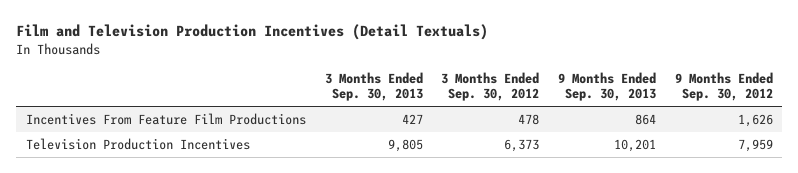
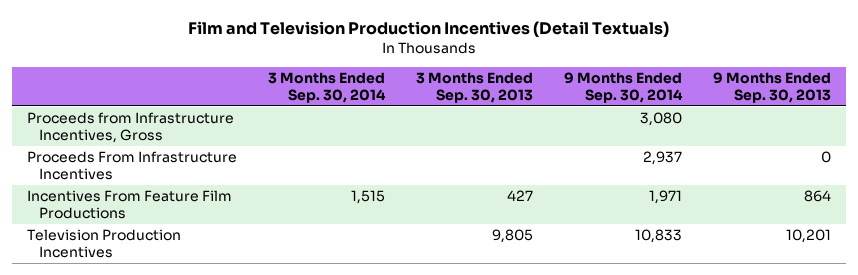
[441,72,540,102] 3 Months Ended Sep. 30, 2012 -> none
[674,72,773,102] 9 Months Ended Sep. 30, 2012 -> none
none -> [268,71,387,103] 3 Months Ended Sep. 30, 2014
none -> [563,71,683,103] 9 Months Ended Sep. 30, 2014
none -> [27,112,235,144] Proceeds from Infrastructure Incentives, Gross
none -> [27,151,238,181] Proceeds From Infrastructure Incentives

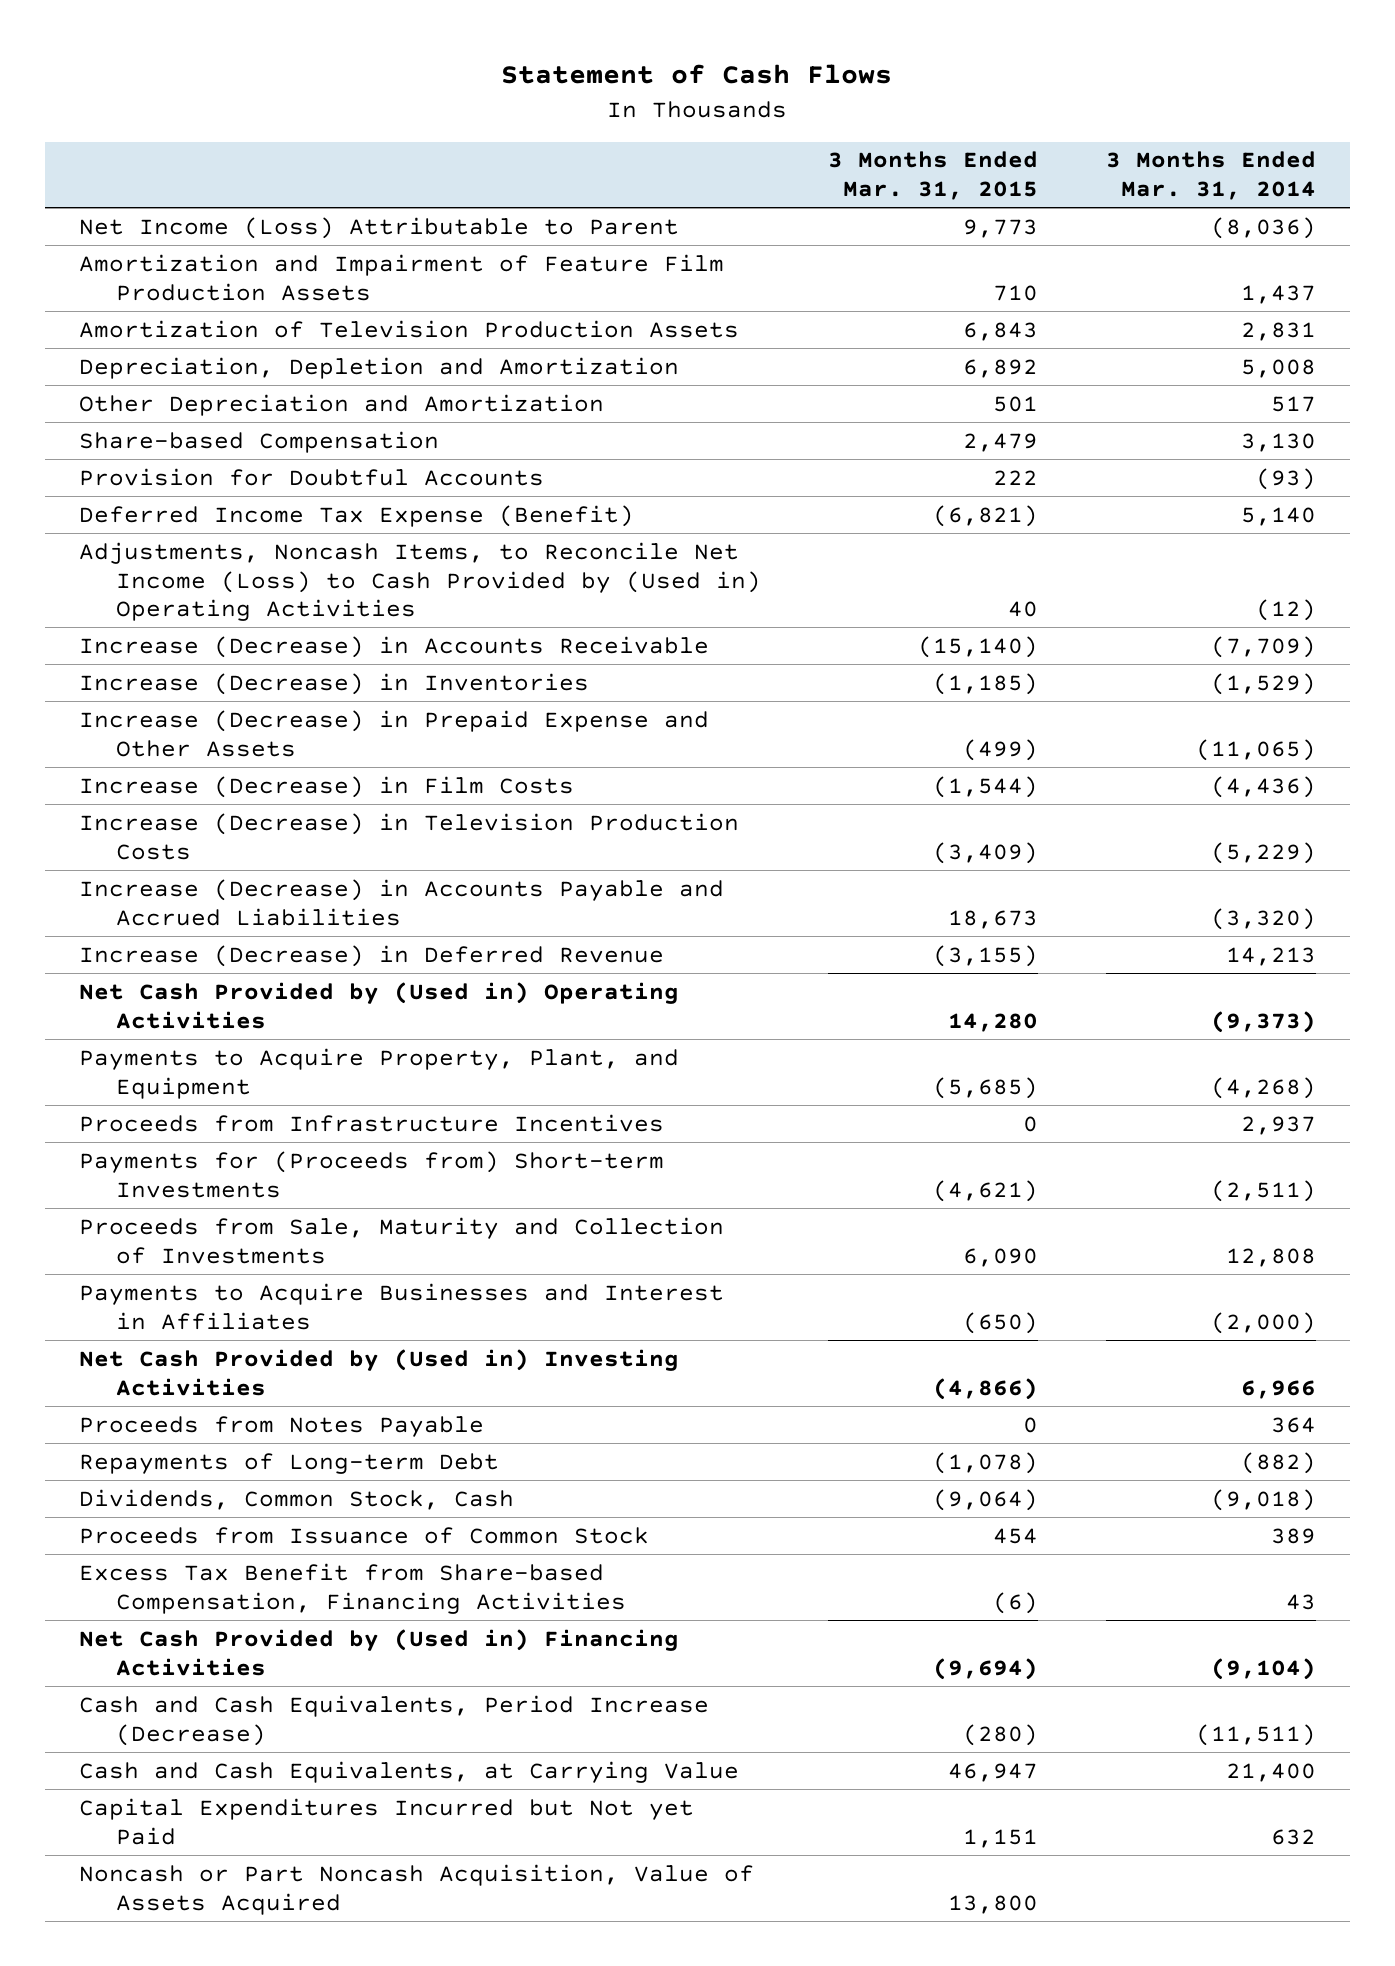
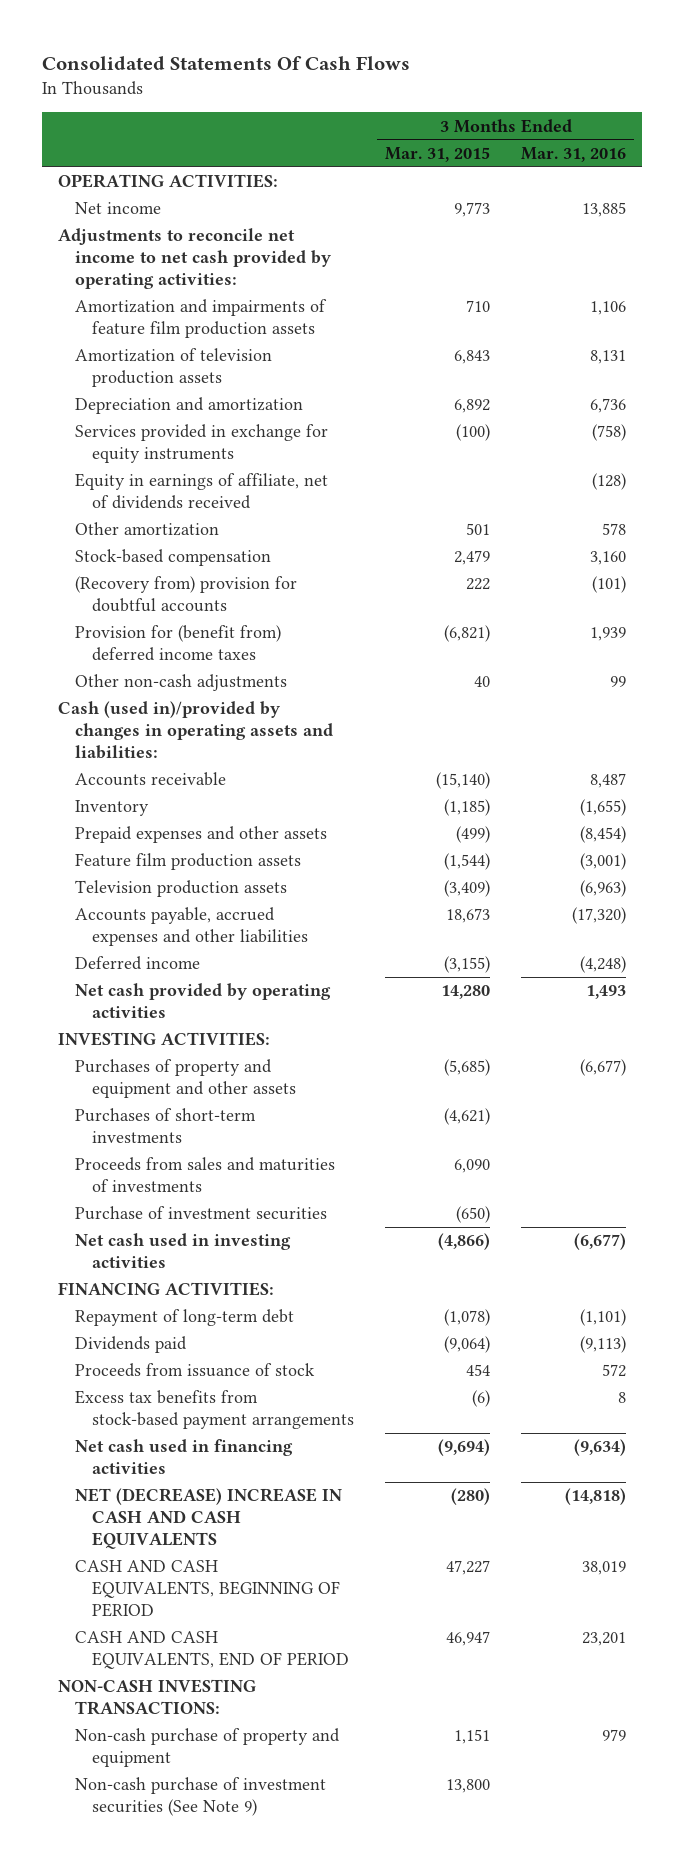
[501,64,893,85] Statement of Cash Flows -> [42,56,411,71] Consolidated Statements Of Cash Flows
[1106,151,1317,201] 3 Months Ended Mar. 31, 2014 -> none
none -> [521,146,627,162] Mar. 31, 2016
[78,1113,664,1132] Proceeds from Infrastructure Incentives -> none
[78,1415,484,1437] Proceeds from Notes Payable -> none
none -> [57,174,278,189] OPERATING ACTIVITIES:
[78,216,679,239] Net Income (Loss) Attributable to Parent -> [74,202,161,215] Net income
none -> [57,228,331,290] Adjustments to reconcile net income to net cash provided by operating activities:
[78,253,724,301] Amortization and Impairment of Feature Film Production Assets -> [74,299,327,339] Amortization and impairments of feature film production assets
[78,319,739,338] Amortization of Television Production Assets -> [74,348,272,388] Amortization of television production assets
[78,356,679,379] Depreciation, Depletion and Amortization -> [74,397,303,415] Depreciation and amortization
none -> [74,424,328,464] Services provided in exchange for equity instruments
none -> [74,473,328,510] Equity in earnings of affiliate, net of dividends received
[78,393,604,416] Other Depreciation and Amortization -> [74,522,219,537] Other amortization
[78,430,439,453] Share-based Compensation -> [74,549,271,567] Stock-based compensation
[78,467,544,486] Provision for Doubtful Accounts -> [74,576,297,613] (Recovery from) provision for doubtful accounts
[78,504,634,527] Deferred Income Tax Expense (Benefit) -> [74,625,281,662] Provision for (benefit from) deferred income taxes
[78,541,761,622] Adjustments, Noncash Items, to Reconcile Net Income (Loss) to Cash Provided by (Used in) Operating Activities -> [74,674,287,692] Other non-cash adjustments
none -> [57,701,333,760] Cash (used in)/provided by changes in operating assets and liabilities:
[78,635,709,658] Increase (Decrease) in Accounts Receivable -> [74,772,226,787] Accounts receivable
[78,672,589,695] Increase (Decrease) in Inventories -> [74,800,149,817] Inventory
[78,709,709,757] Increase (Decrease) in Prepaid Expense and Other Assets -> [74,826,327,844] Prepaid expenses and other assets
[78,775,574,798] Increase (Decrease) in Film Costs -> [74,853,301,871] Feature film production assets
[78,812,739,860] Increase (Decrease) in Television Production Costs -> [74,880,287,898] Television production assets
[78,878,724,926] Increase (Decrease) in Accounts Payable and Accrued Liabilities -> [74,907,308,947] Accounts payable, accrued expenses and other liabilities
[78,944,664,967] Increase (Decrease) in Deferred Revenue -> [74,956,200,971] Deferred income
[78,981,679,1029] Net Cash Provided by (Used in) Operating Activities -> [74,983,331,1019] Net cash provided by operating activities
none -> [57,1032,270,1047] INVESTING ACTIVITIES:
[78,1047,679,1099] Payments to Acquire Property, Plant, and Equipment -> [74,1059,296,1099] Purchases of property and equipment and other assets
[78,1150,664,1198] Payments for (Proceeds from) Short-term Investments -> [74,1108,256,1144] Purchases of short-term investments
[78,1216,724,1264] Proceeds from Sale, Maturity and Collection of Investments -> [74,1157,335,1193] Proceeds from sales and maturities of investments
[78,1282,724,1330] Payments to Acquire Businesses and Interest in Affiliates -> [74,1206,327,1221] Purchase of investment securities
[78,1348,679,1396] Net Cash Provided by (Used in) Investing Activities -> [74,1233,291,1269] Net cash used in investing activities
none -> [57,1282,274,1297] FINANCING ACTIVITIES:
[78,1452,499,1474] Repayments of Long-term Debt -> [74,1309,294,1327] Repayment of long-term debt
[78,1488,514,1510] Dividends, Common Stock, Cash -> [74,1336,187,1354] Dividends paid
[78,1526,649,1544] Proceeds from Issuance of Common Stock -> [74,1363,315,1378] Proceeds from issuance of stock
[78,1562,626,1614] Excess Tax Benefit from Share-based Compensation, Financing Activities -> [74,1390,354,1430] Excess tax benefits from stock-based payment arrangements
[78,1628,679,1676] Net Cash Provided by (Used in) Financing Activities -> [74,1439,293,1475] Net cash used in financing activities
[78,1694,709,1746] Cash and Cash Equivalents, Period Increase (Decrease) -> [74,1488,342,1550] NET (DECREASE) INCREASE IN CASH AND CASH EQUIVALENTS
[78,1760,739,1783] Cash and Cash Equivalents, at Carrying Value -> [74,1560,340,1618] CASH AND CASH EQUIVALENTS, BEGINNING OF PERIOD
[948,1762,1039,1782] 46,947 -> [446,1560,491,1576] 47,227
none -> [74,1631,349,1670] CASH AND CASH EQUIVALENTS, END OF PERIOD
none -> [57,1679,256,1716] NON-CASH INVESTING TRANSACTIONS:
[78,1797,694,1845] Capital Expenditures Incurred but Not yet Paid -> [74,1728,340,1768] Non-cash purchase of property and equipment
[78,1863,754,1915] Noncash or Part Noncash Acquisition, Value of Assets Acquired -> [74,1777,326,1817] Non-cash purchase of investment securities (See Note 9)

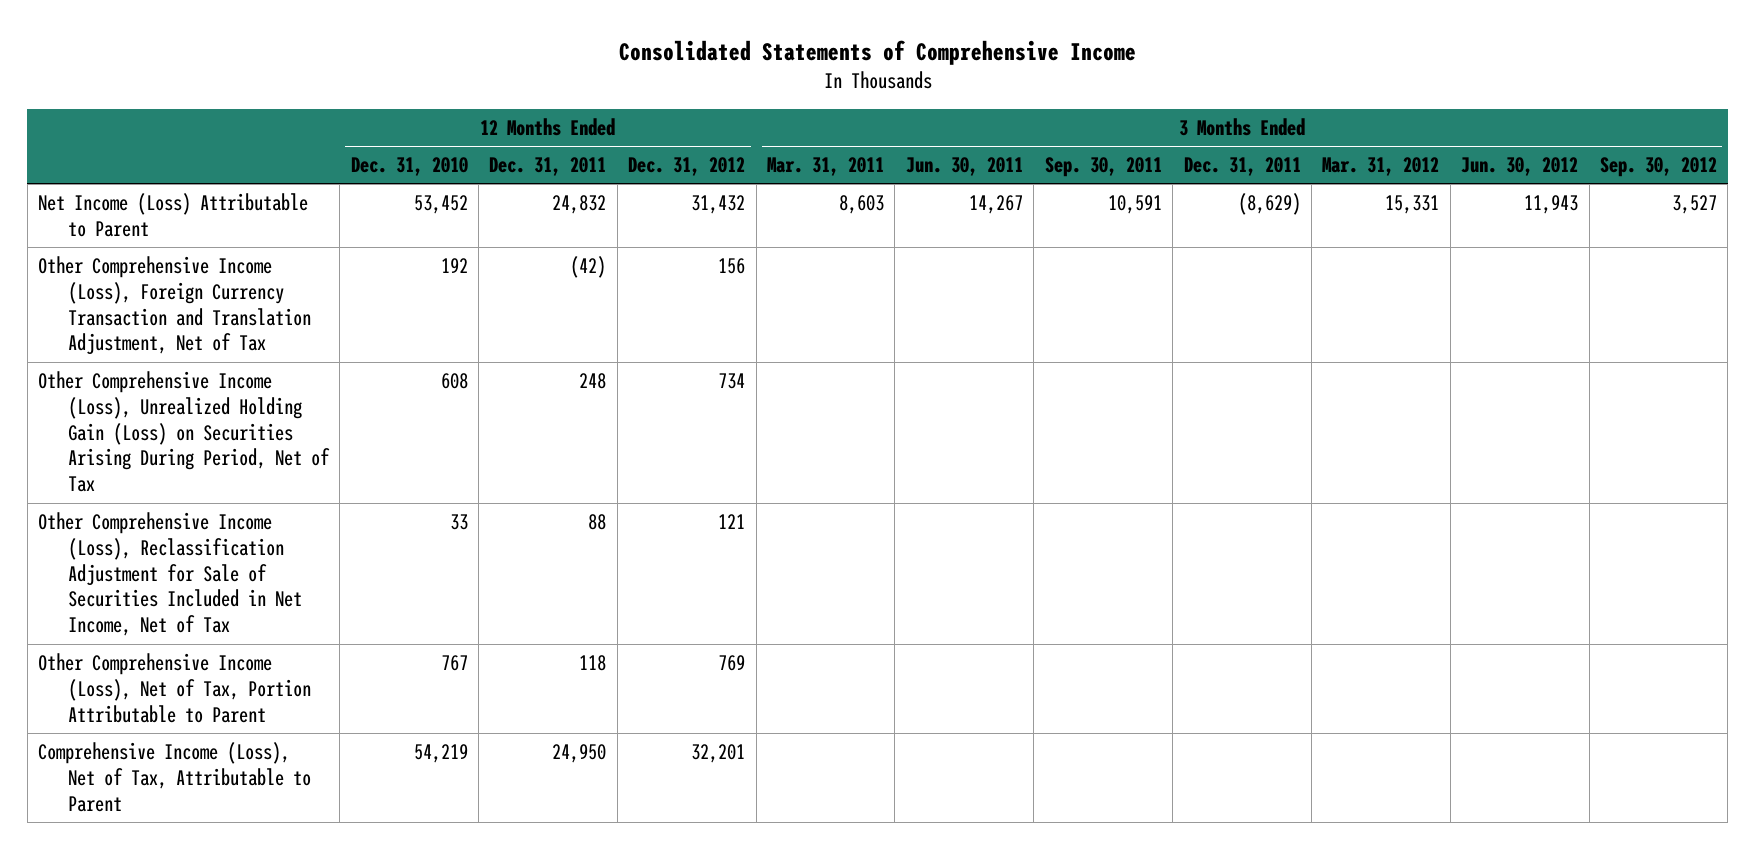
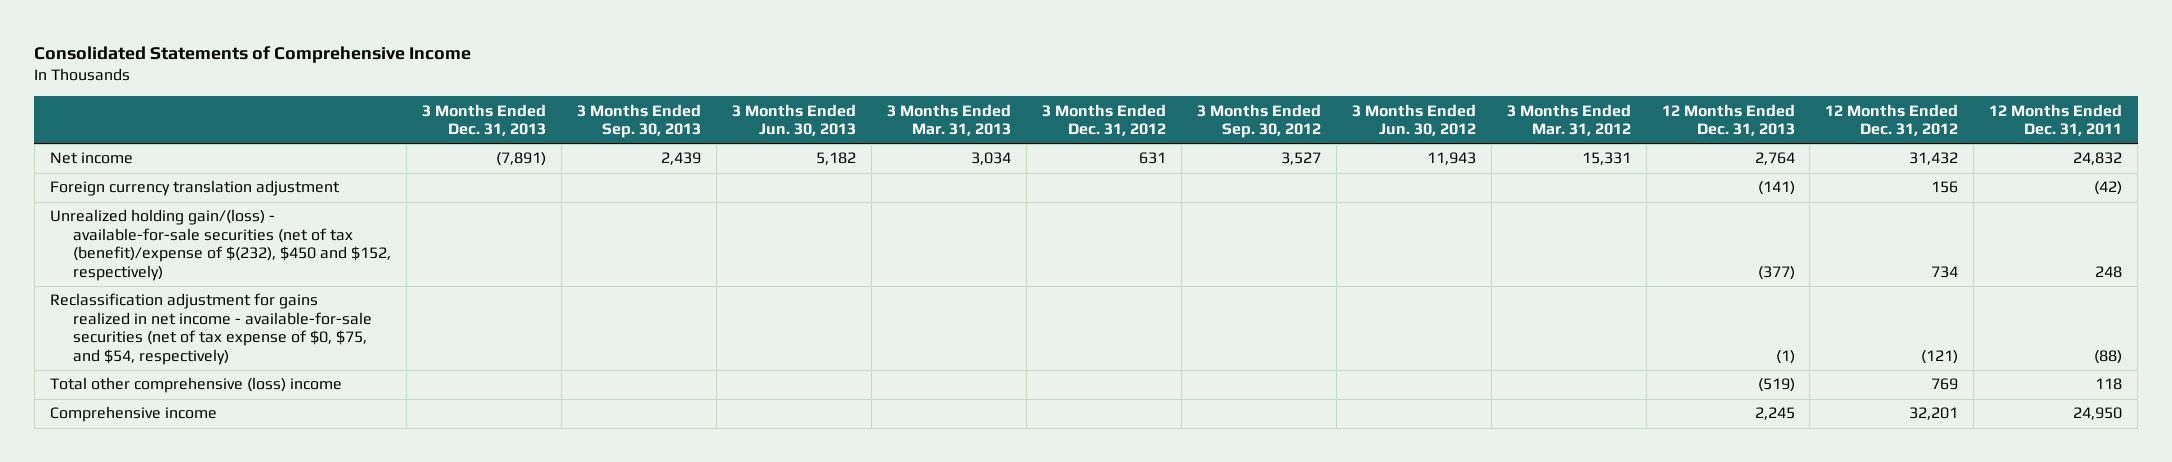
[350,157,468,177] Dec. 31, 2010 -> none
[767,157,885,177] Mar. 31, 2011 -> none
[905,157,1023,177] Jun. 30, 2011 -> none
[1044,157,1162,178] Sep. 30, 2011 -> none
[1183,157,1301,177] Dec. 31, 2011 -> none
none -> [422,103,547,137] 3 Months Ended Dec. 31, 2013
none -> [577,103,702,139] 3 Months Ended Sep. 30, 2013
none -> [732,103,857,137] 3 Months Ended Jun. 30, 2013
none -> [886,103,1011,137] 3 Months Ended Mar. 31, 2013
none -> [1041,103,1166,137] 3 Months Ended Dec. 31, 2012
none -> [1661,103,1795,137] 12 Months Ended Dec. 31, 2013
[38,511,302,637] Other Comprehensive Income (Loss), Reclassification Adjustment for Sale of Securities Included in Net Income, Net of Tax -> none
[38,192,309,237] Net Income (Loss) Attributable to Parent -> [49,152,133,165] Net income
[38,255,311,356] Other Comprehensive Income (Loss), Foreign Currency Transaction and Translation Adjustment, Net of Tax -> [49,180,340,197] Foreign currency translation adjustment
[38,370,330,493] Other Comprehensive Income (Loss), Unrealized Holding Gain (Loss) on Securities Arising During Period, Net of Tax -> [49,209,392,281] Unrealized holding gain/(loss) - available-for-sale securities (net of tax (benefit)/expense of $(232), $450 and $152, respectively)
none -> [49,293,373,365] Reclassification adjustment for gains realized in net income - available-for-sale securities (net of tax expense of $0, $75, and $54, respectively)
[38,652,311,723] Other Comprehensive Income (Loss), Net of Tax, Portion Attributable to Parent -> [49,377,342,394] Total other comprehensive (loss) income
[38,741,311,812] Comprehensive Income (Loss), Net of Tax, Attributable to Parent -> [49,406,217,423] Comprehensive income

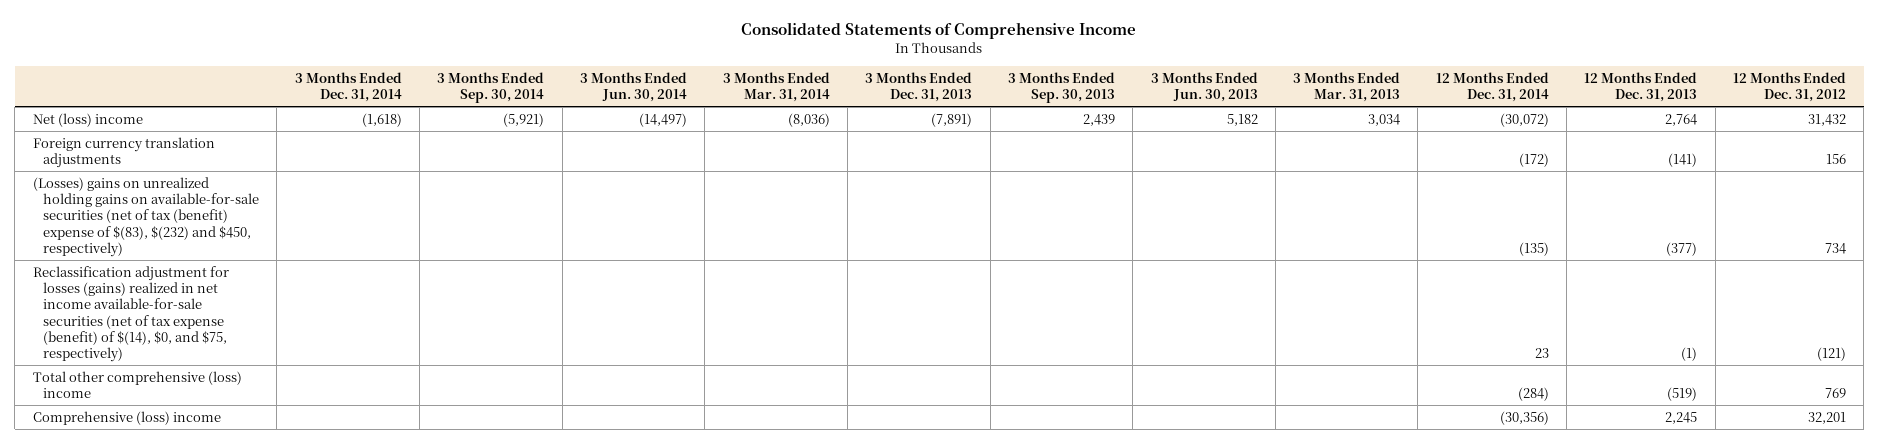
[1041,103,1166,137] 3 Months Ended Dec. 31, 2012 -> none
[1196,103,1321,139] 3 Months Ended Sep. 30, 2012 -> none
[1351,103,1476,137] 3 Months Ended Jun. 30, 2012 -> none
[1506,103,1631,137] 3 Months Ended Mar. 31, 2012 -> none
[1989,103,2123,137] 12 Months Ended Dec. 31, 2011 -> none
none -> [294,71,402,103] 3 Months Ended Dec. 31, 2014
none -> [437,71,545,104] 3 Months Ended Sep. 30, 2014
none -> [579,71,687,103] 3 Months Ended Jun. 30, 2014
none -> [722,71,830,103] 3 Months Ended Mar. 31, 2014
none -> [1435,71,1549,103] 12 Months Ended Dec. 31, 2014
[49,152,133,165] Net income -> [32,112,143,127] Net (loss) income
[49,180,340,197] Foreign currency translation adjustment -> [32,136,215,169] Foreign currency translation adjustments
[49,209,392,281] Unrealized holding gain/(loss) - available-for-sale securities (net of tax (benefit)/expense of $(232), $450 and $152, respectively) -> [32,176,259,257] (Losses) gains on unrealized holding gains on available-for-sale securities (net of tax (benefit) expense of $(83), $(232) and $450, respectively)
[49,293,373,365] Reclassification adjustment for gains realized in net income - available-for-sale securities (net of tax expense of $0, $75, and $54, respectively) -> [32,265,229,363] Reclassification adjustment for losses (gains) realized in net income available-for-sale securities (net of tax expense (benefit) of $(14), $0, and $75, respectively)
[49,406,217,423] Comprehensive income -> [32,410,221,425] Comprehensive (loss) income

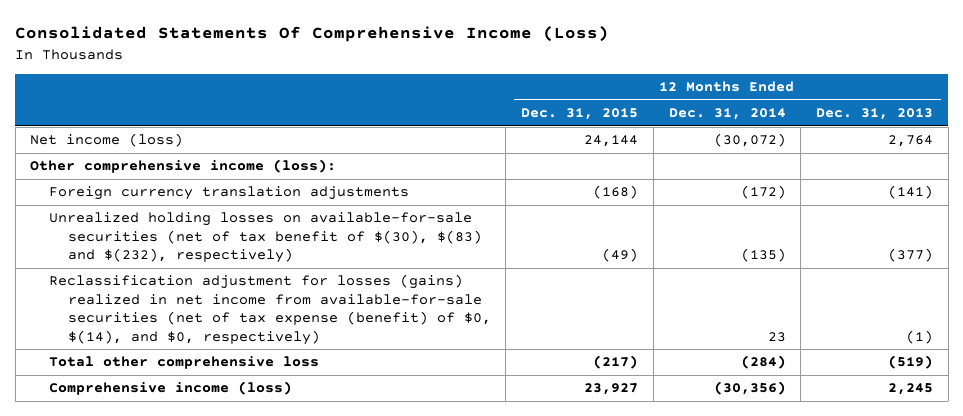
[741,22,1137,40] Consolidated Statements of Comprehensive Income -> [15,26,610,43] Consolidated Statements Of Comprehensive Income (Loss)
[294,71,402,103] 3 Months Ended Dec. 31, 2014 -> none
[437,71,545,104] 3 Months Ended Sep. 30, 2014 -> none
[579,71,687,103] 3 Months Ended Jun. 30, 2014 -> none
[722,71,830,103] 3 Months Ended Mar. 31, 2014 -> none
[865,71,973,103] 3 Months Ended Dec. 31, 2013 -> none
[1007,71,1115,104] 3 Months Ended Sep. 30, 2013 -> none
[1150,71,1258,103] 3 Months Ended Jun. 30, 2013 -> none
[1293,71,1401,103] 3 Months Ended Mar. 31, 2013 -> none
[1733,71,1847,103] 12 Months Ended Dec. 31, 2012 -> none
none -> [521,108,639,121] Dec. 31, 2015
[32,112,143,127] Net (loss) income -> [30,133,184,148] Net income (loss)
none -> [30,159,337,174] Other comprehensive income (loss):
[32,176,259,257] (Losses) gains on unrealized holding gains on available-for-sale securities (net of tax (benefit) expense of $(83), $(232) and $450, respectively) -> [49,212,482,264] Unrealized holding losses on available-for-sale securities (net of tax benefit of $(30), $(83) and $(232), respectively)
[32,265,229,363] Reclassification adjustment for losses (gains) realized in net income available-for-sale securities (net of tax expense (benefit) of $(14), $0, and $75, respectively) -> [49,274,491,345] Reclassification adjustment for losses (gains) realized in net income from available-for-sale securities (net of tax expense (benefit) of $0, $(14), and $0, respectively)
[32,370,242,399] Total other comprehensive (loss) income -> [49,356,320,370] Total other comprehensive loss
[32,410,221,425] Comprehensive (loss) income -> [49,381,293,396] Comprehensive income (loss)

